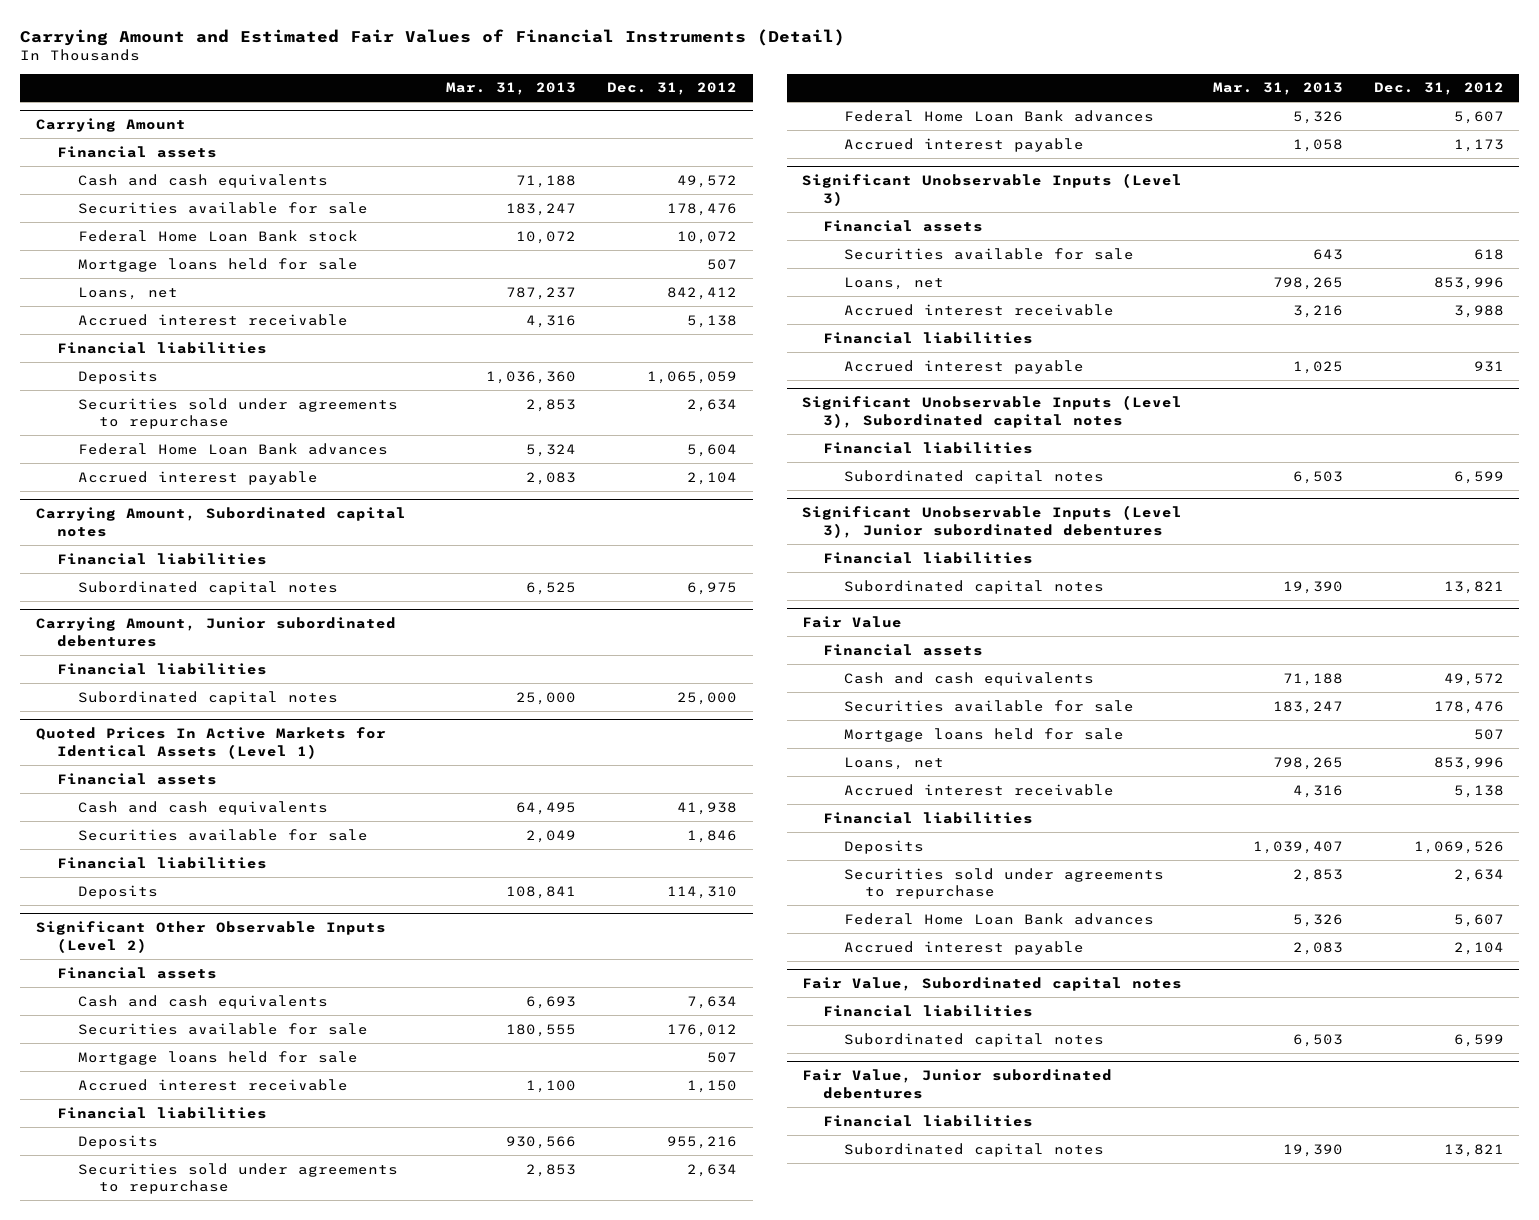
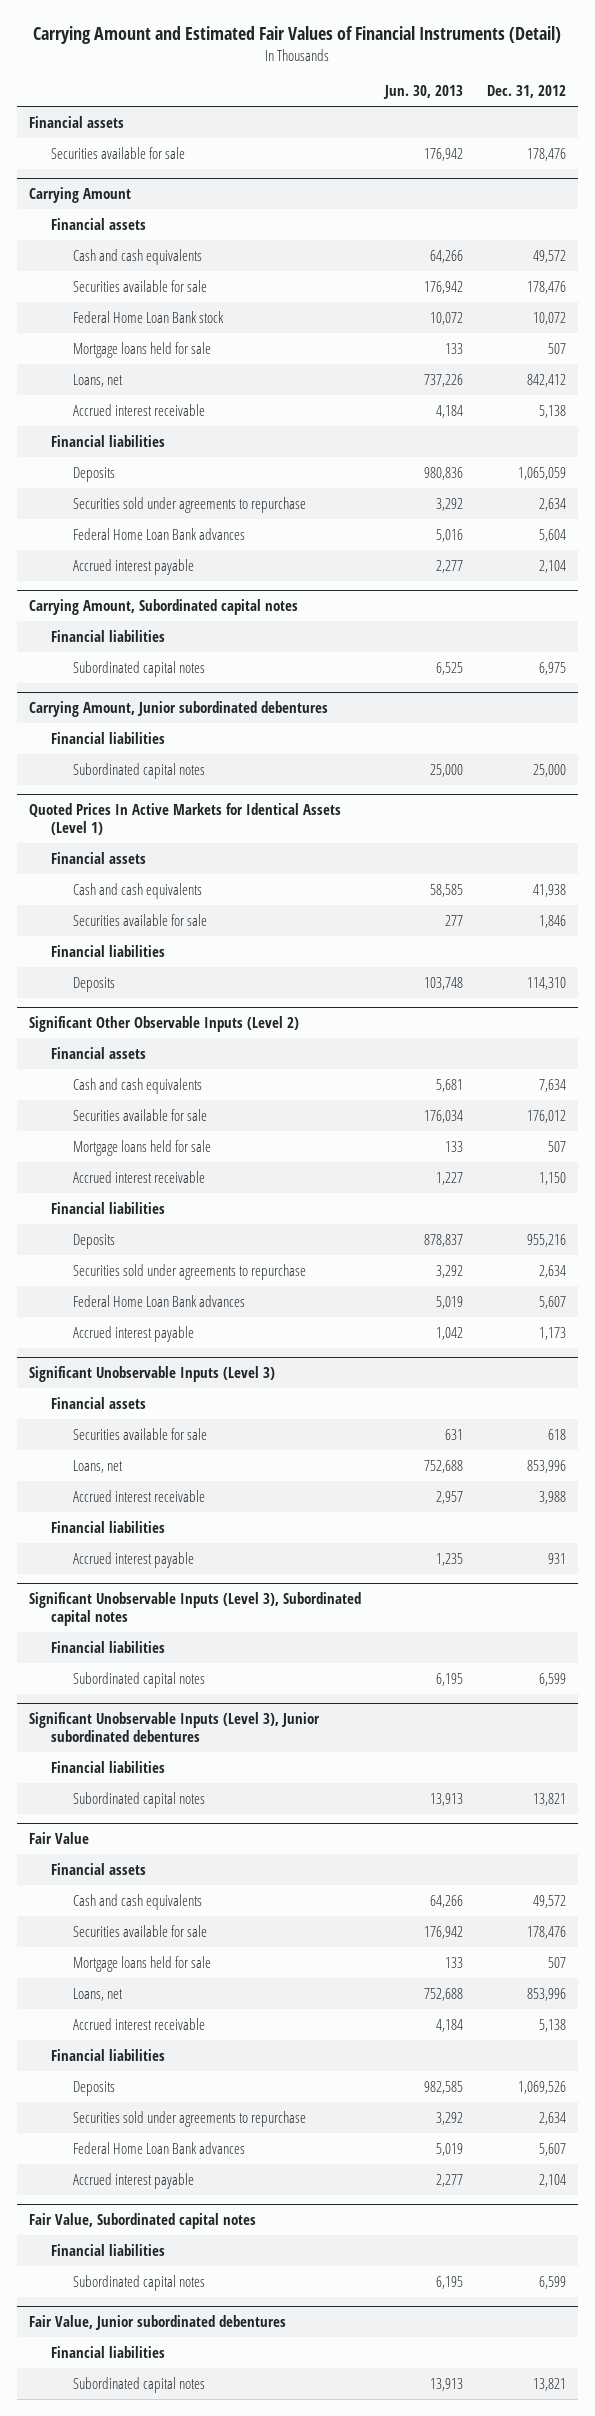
[446,82,577,96] Mar. 31, 2013 -> none
none -> [382,85,463,100] Jun. 30, 2013
none -> [28,115,124,128] Financial assets
none -> [51,146,186,159] Securities available for sale

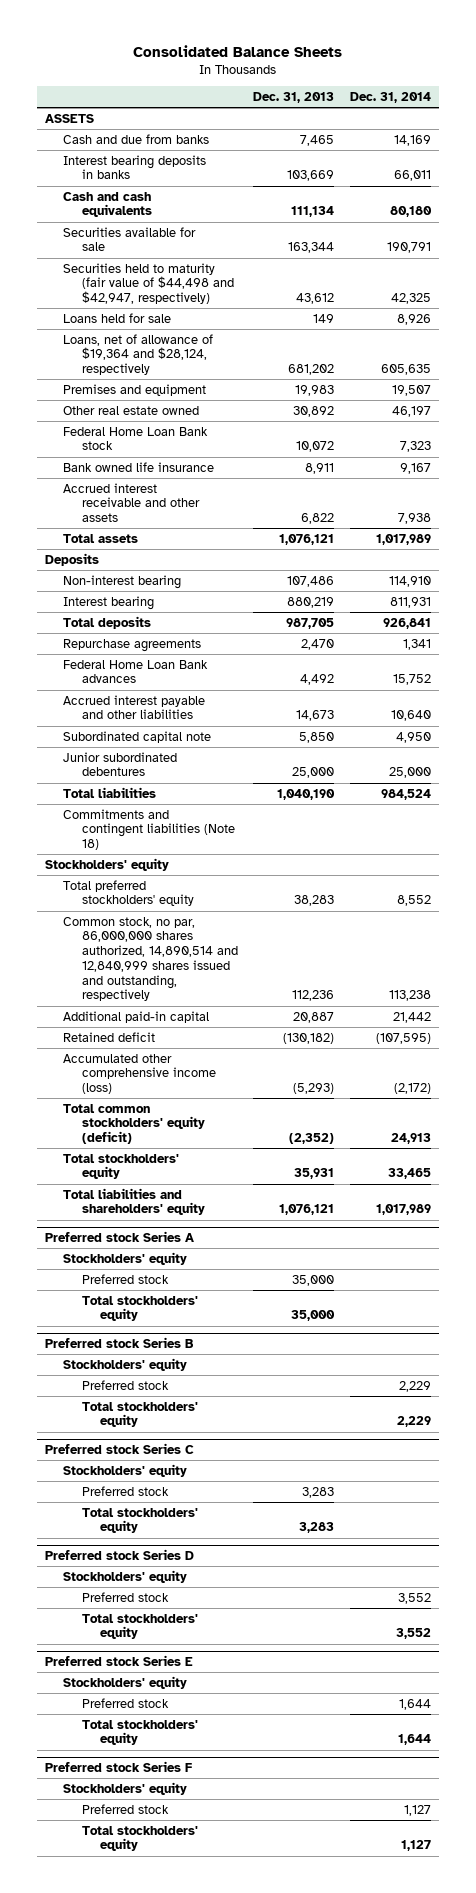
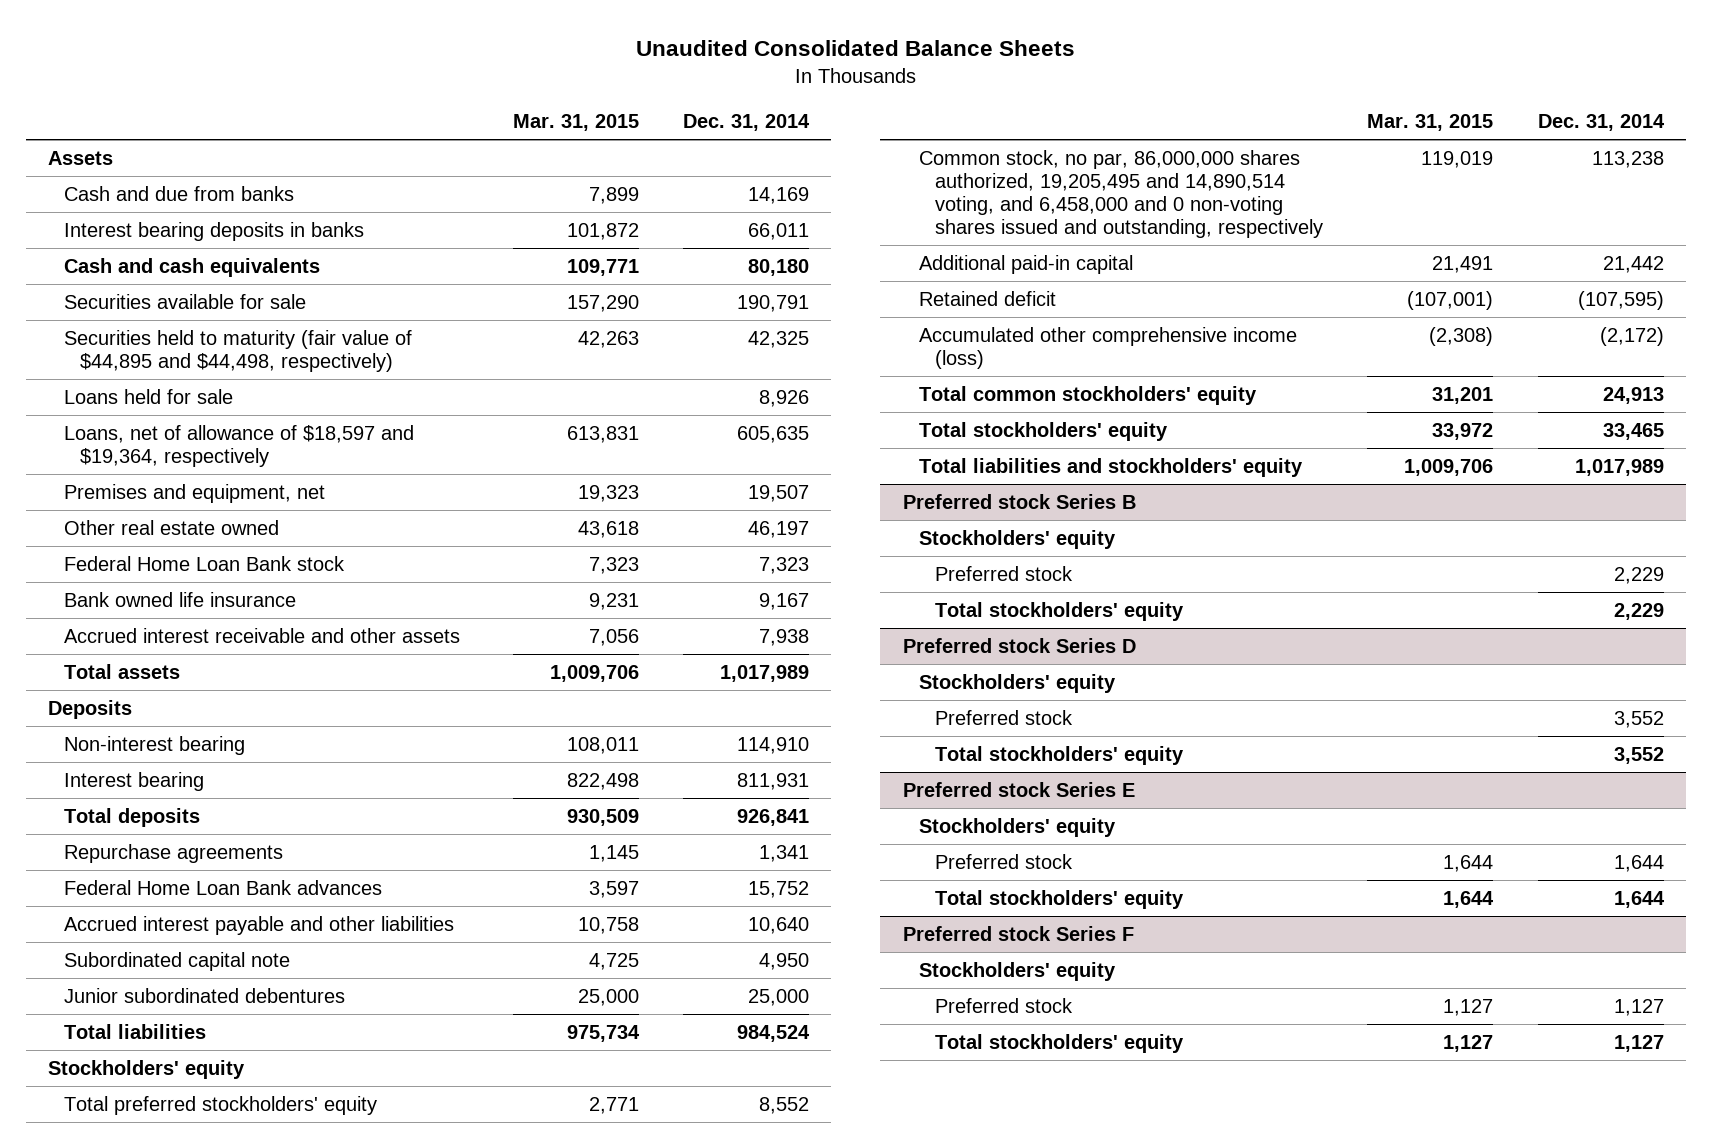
[132,44,342,57] Consolidated Balance Sheets -> [635,40,1075,57] Unaudited Consolidated Balance Sheets
[253,92,335,104] Dec. 31, 2013 -> none
none -> [512,113,639,131] Mar. 31, 2015
[44,113,94,123] ASSETS -> [47,150,113,165] Assets
[63,262,234,305] Securities held to maturity (fair value of $44,498 and $42,947, respectively) -> [63,329,412,372] Securities held to maturity (fair value of $44,895 and $44,498, respectively)
[63,333,214,376] Loans, net of allowance of $19,364 and $28,124, respectively -> [63,424,414,467] Loans, net of allowance of $18,597 and $19,364, respectively
[63,383,207,396] Premises and equipment -> [63,483,325,503] Premises and equipment, net
[63,808,235,851] Commitments and contingent liabilities (Note 18) -> none
[63,916,238,1002] Common stock, no par, 86,000,000 shares authorized, 14,890,514 and 12,840,999 shares issued and outstanding, respectively -> [918,149,1324,238] Common stock, no par, 86,000,000 shares authorized, 19,205,495 and 14,890,514 voting, and 6,458,000 and 0 non-voting shares issued and outstanding, respectively
[63,1103,205,1145] Total common stockholders' equity (deficit) -> [918,385,1257,405] Total common stockholders' equity
[44,1231,194,1243] Preferred stock Series A -> none
[63,1251,188,1265] Stockholders' equity -> none
[81,1273,169,1284] Preferred stock -> none
[81,1295,198,1322] Total stockholders' equity -> none
[63,1187,205,1216] Total liabilities and shareholders' equity -> [918,457,1303,477] Total liabilities and stockholders' equity
[44,1443,194,1455] Preferred stock Series C -> none
[63,1463,188,1477] Stockholders' equity -> none
[81,1485,169,1496] Preferred stock -> none
[81,1507,198,1534] Total stockholders' equity -> none

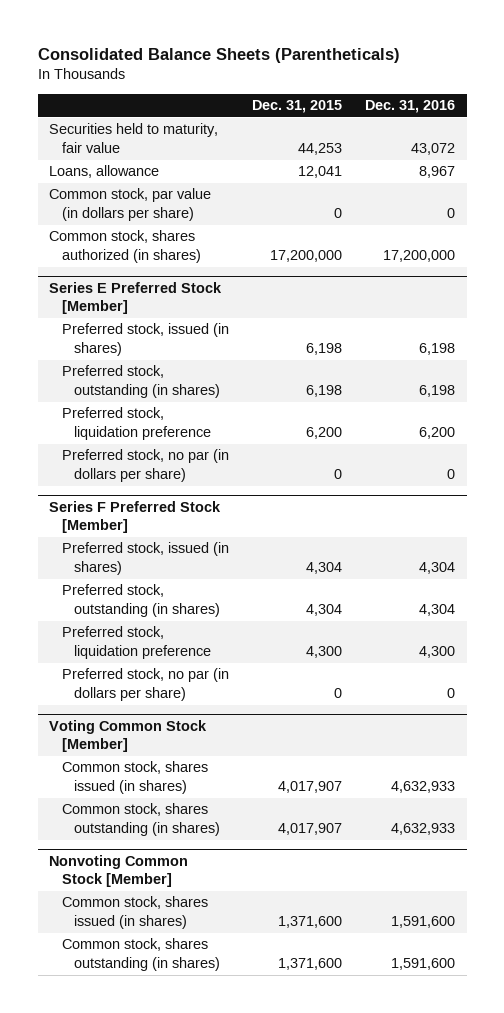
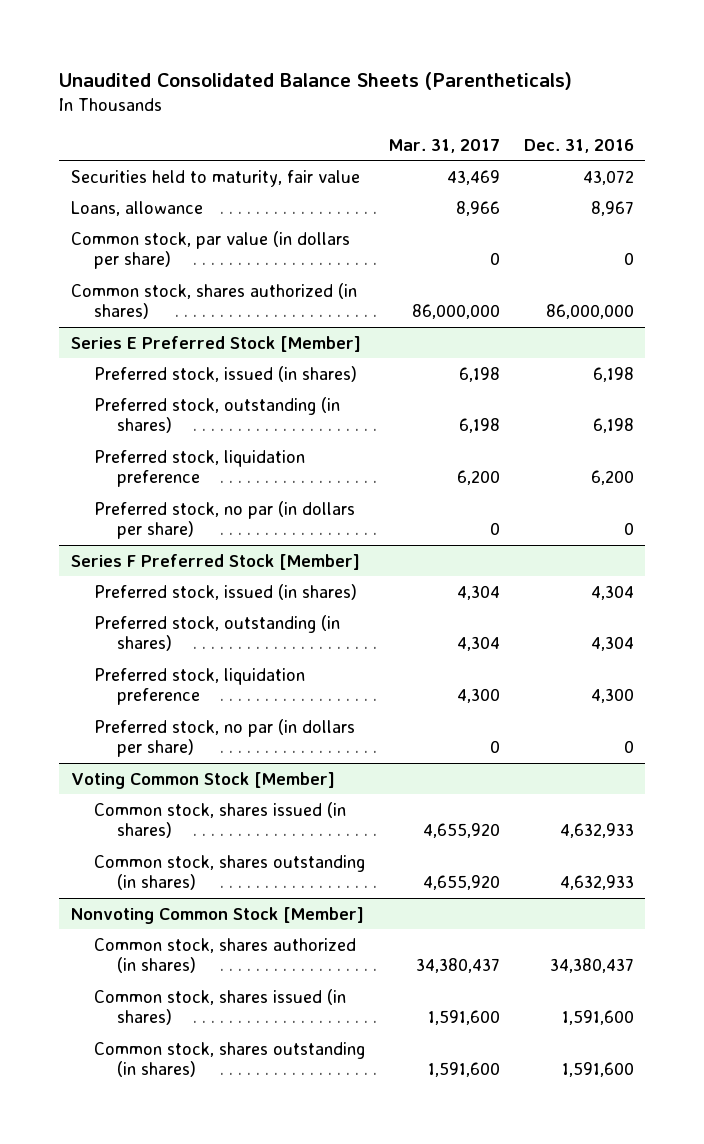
[37,47,400,63] Consolidated Balance Sheets (Parentheticals) -> [59,71,573,90] Unaudited Consolidated Balance Sheets (Parentheticals)
[251,100,342,114] Dec. 31, 2015 -> none
none -> [388,138,501,153] Mar. 31, 2017
[383,250,456,263] 17,200,000 -> [545,304,634,320] 86,000,000
none -> [94,937,357,974] Common stock, shares authorized (in shares)

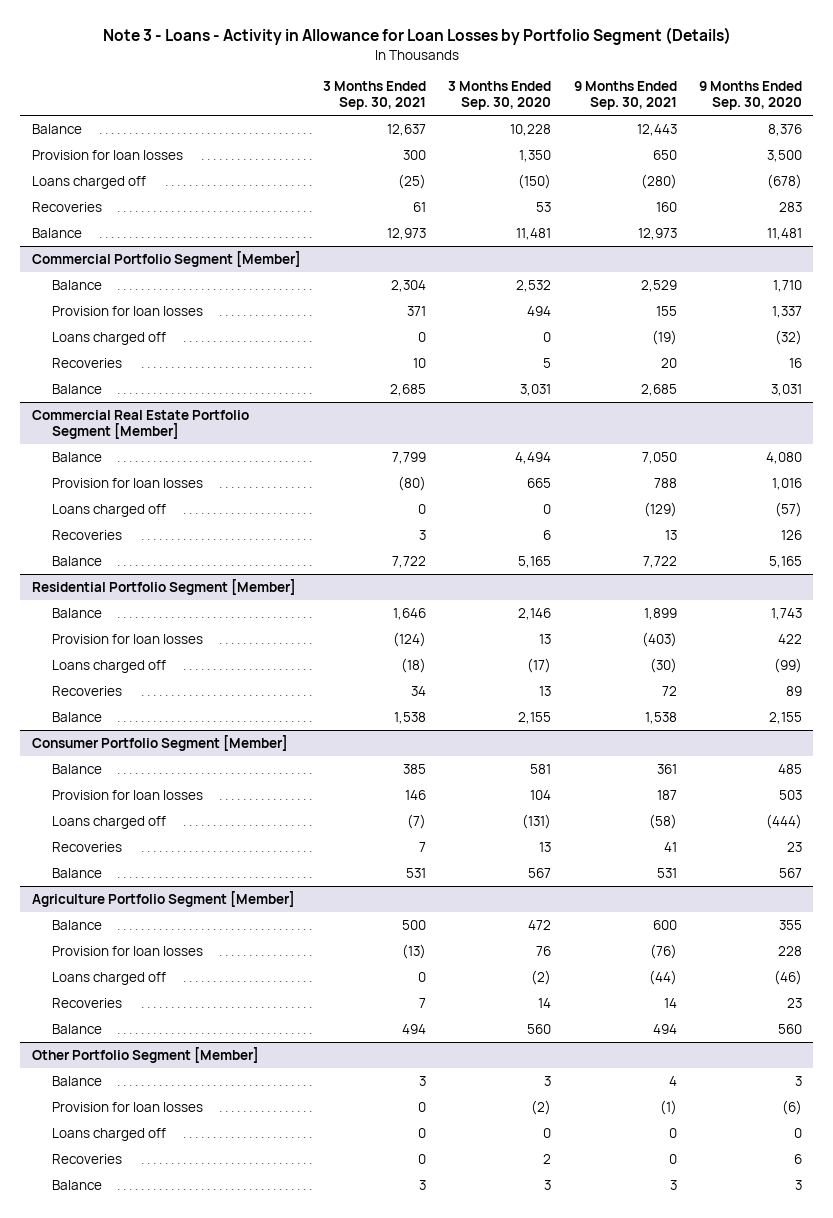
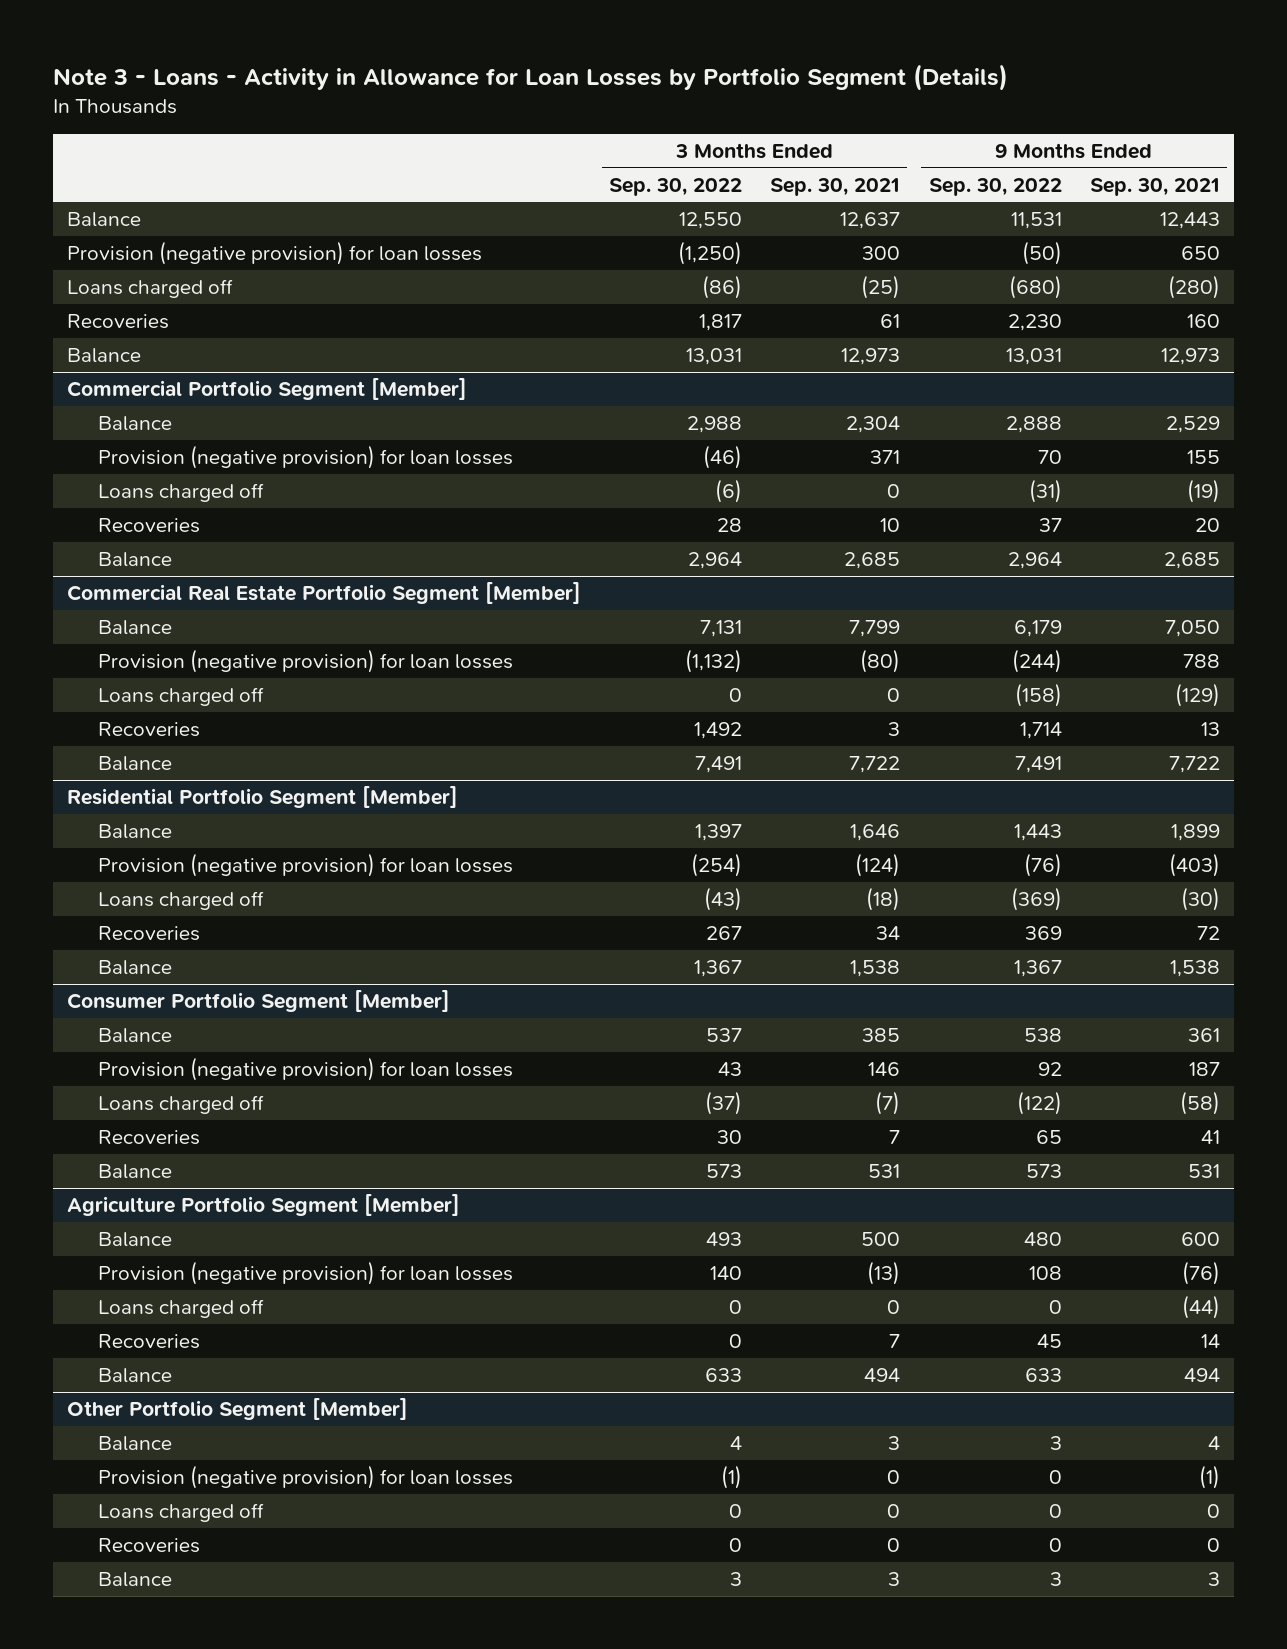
[448,81,552,111] 3 Months Ended Sep. 30, 2020 -> none
[698,81,802,111] 9 Months Ended Sep. 30, 2020 -> none
none -> [609,177,743,196] Sep. 30, 2022
none -> [928,177,1062,196] Sep. 30, 2022
[31,149,183,160] Provision for loan losses -> [66,240,482,265] Provision (negative provision) for loan losses
[52,305,204,316] Provision for loan losses -> [98,444,514,469] Provision (negative provision) for loan losses
[52,477,204,488] Provision for loan losses -> [98,648,514,673] Provision (negative provision) for loan losses
[52,633,204,644] Provision for loan losses -> [98,852,514,877] Provision (negative provision) for loan losses
[52,789,204,800] Provision for loan losses -> [98,1056,514,1081] Provision (negative provision) for loan losses
[52,945,204,956] Provision for loan losses -> [98,1260,514,1285] Provision (negative provision) for loan losses
[52,1101,204,1112] Provision for loan losses -> [98,1464,514,1489] Provision (negative provision) for loan losses

